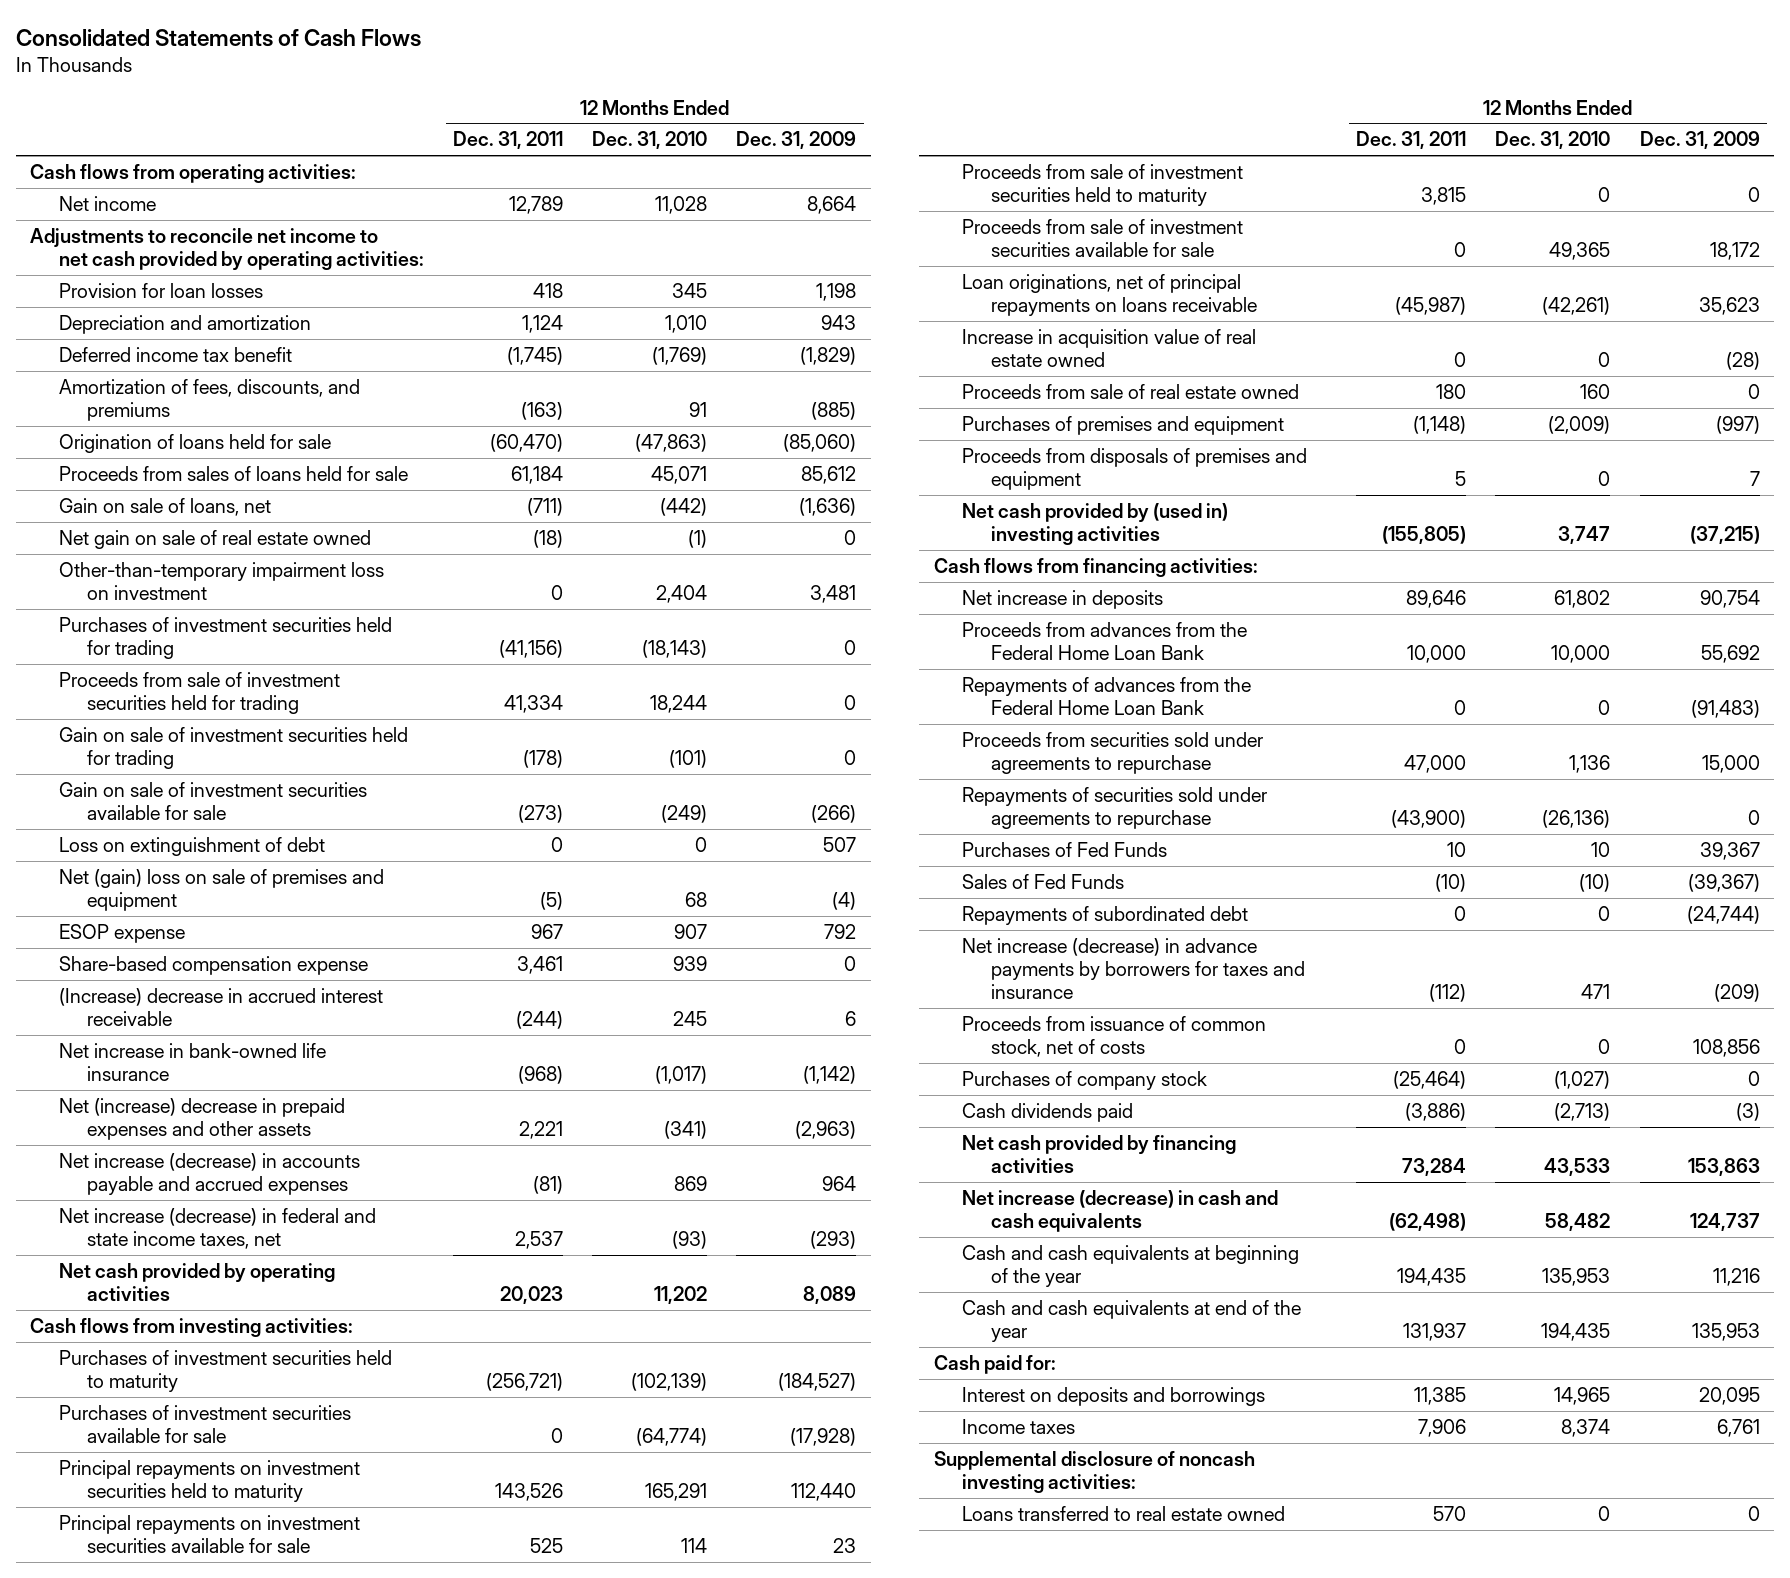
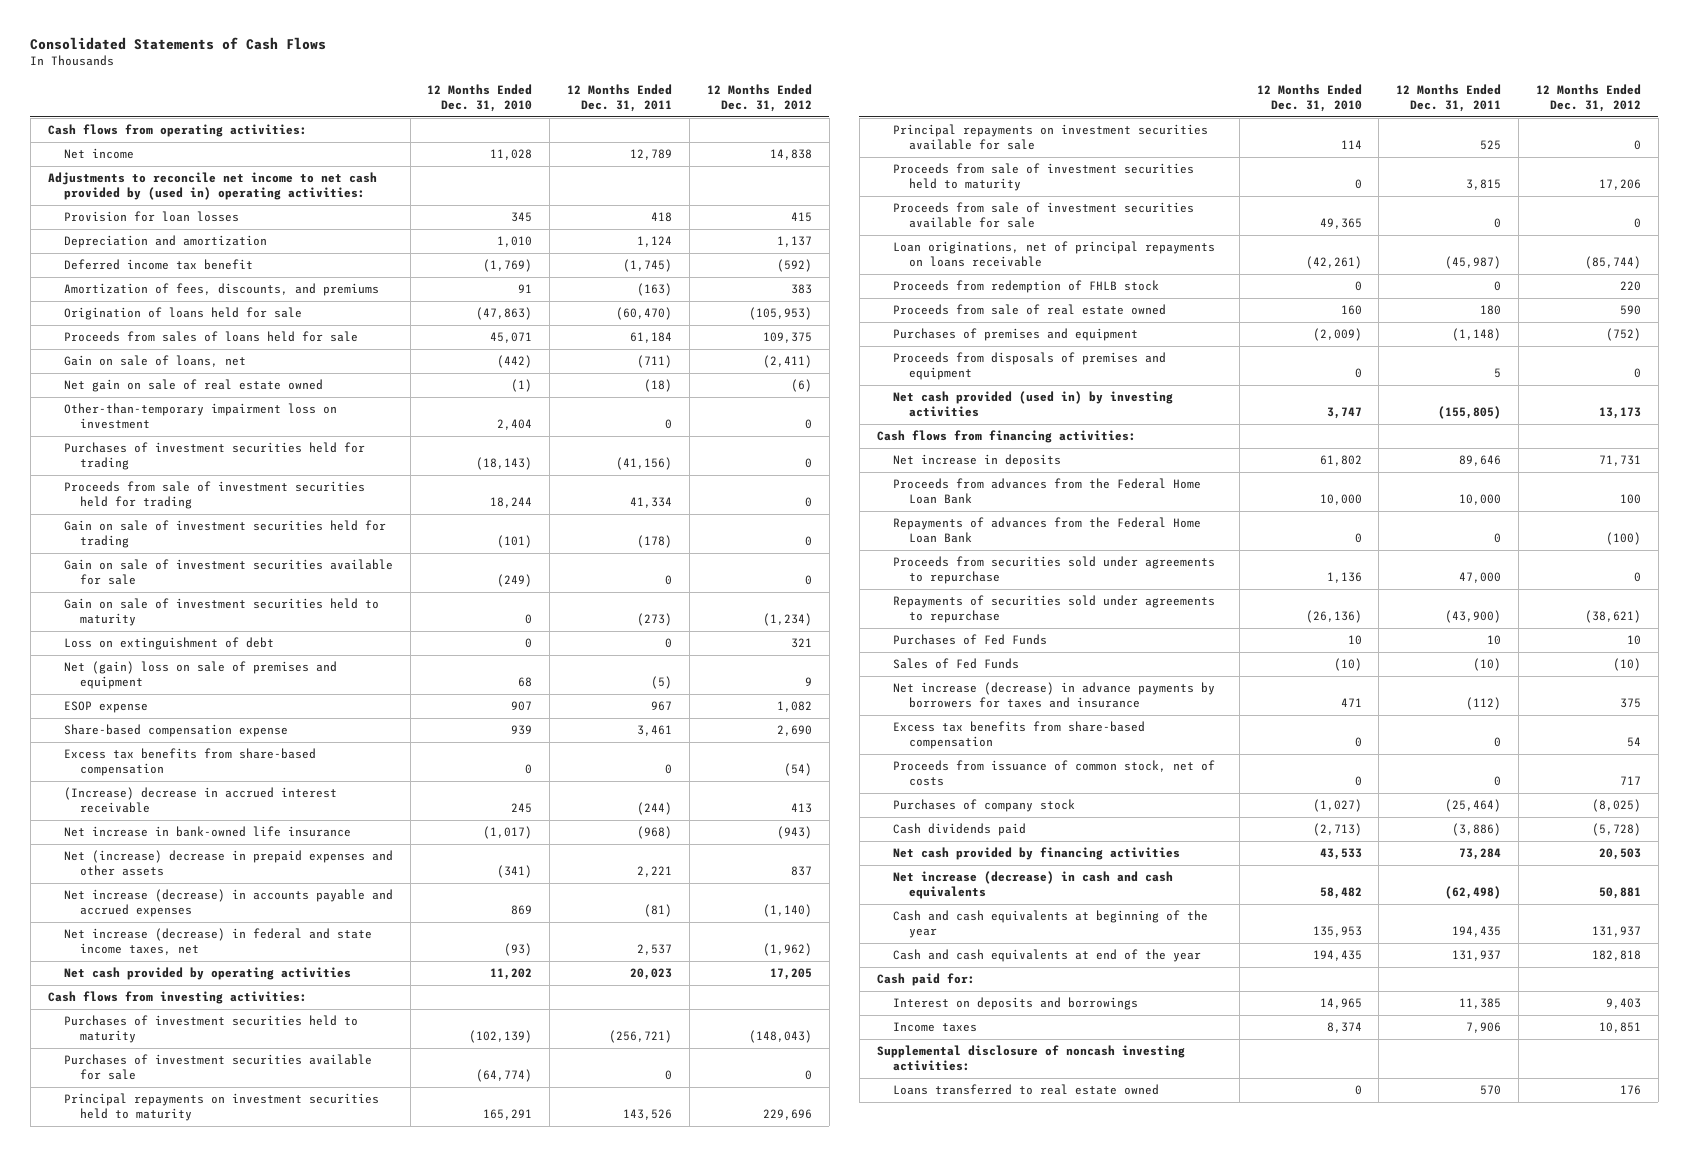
[736,131,857,150] Dec. 31, 2009 -> none
none -> [706,83,812,112] 12 Months Ended Dec. 31, 2012
[30,227,424,270] Adjustments to reconcile net income to net cash provided by operating activities: -> [47,172,377,201] Adjustments to reconcile net income to net cash provided by (used in) operating activities:
[517,804,563,823] (273) -> [665,575,673,586] 0
none -> [63,598,379,627] Gain on sale of investment securities held to maturity
none -> [63,748,316,777] Excess tax benefits from share-based compensation
[962,328,1257,367] Increase in acquisition value of real estate owned -> none
none -> [892,280,1159,294] Proceeds from redemption of FHLB stock
[962,502,1229,545] Net cash provided by (used in) investing activities -> [892,391,1173,418] Net cash provided (used in) by investing activities
[962,905,1249,925] Repayments of subordinated debt -> none
none -> [892,721,1145,750] Excess tax benefits from share-based compensation

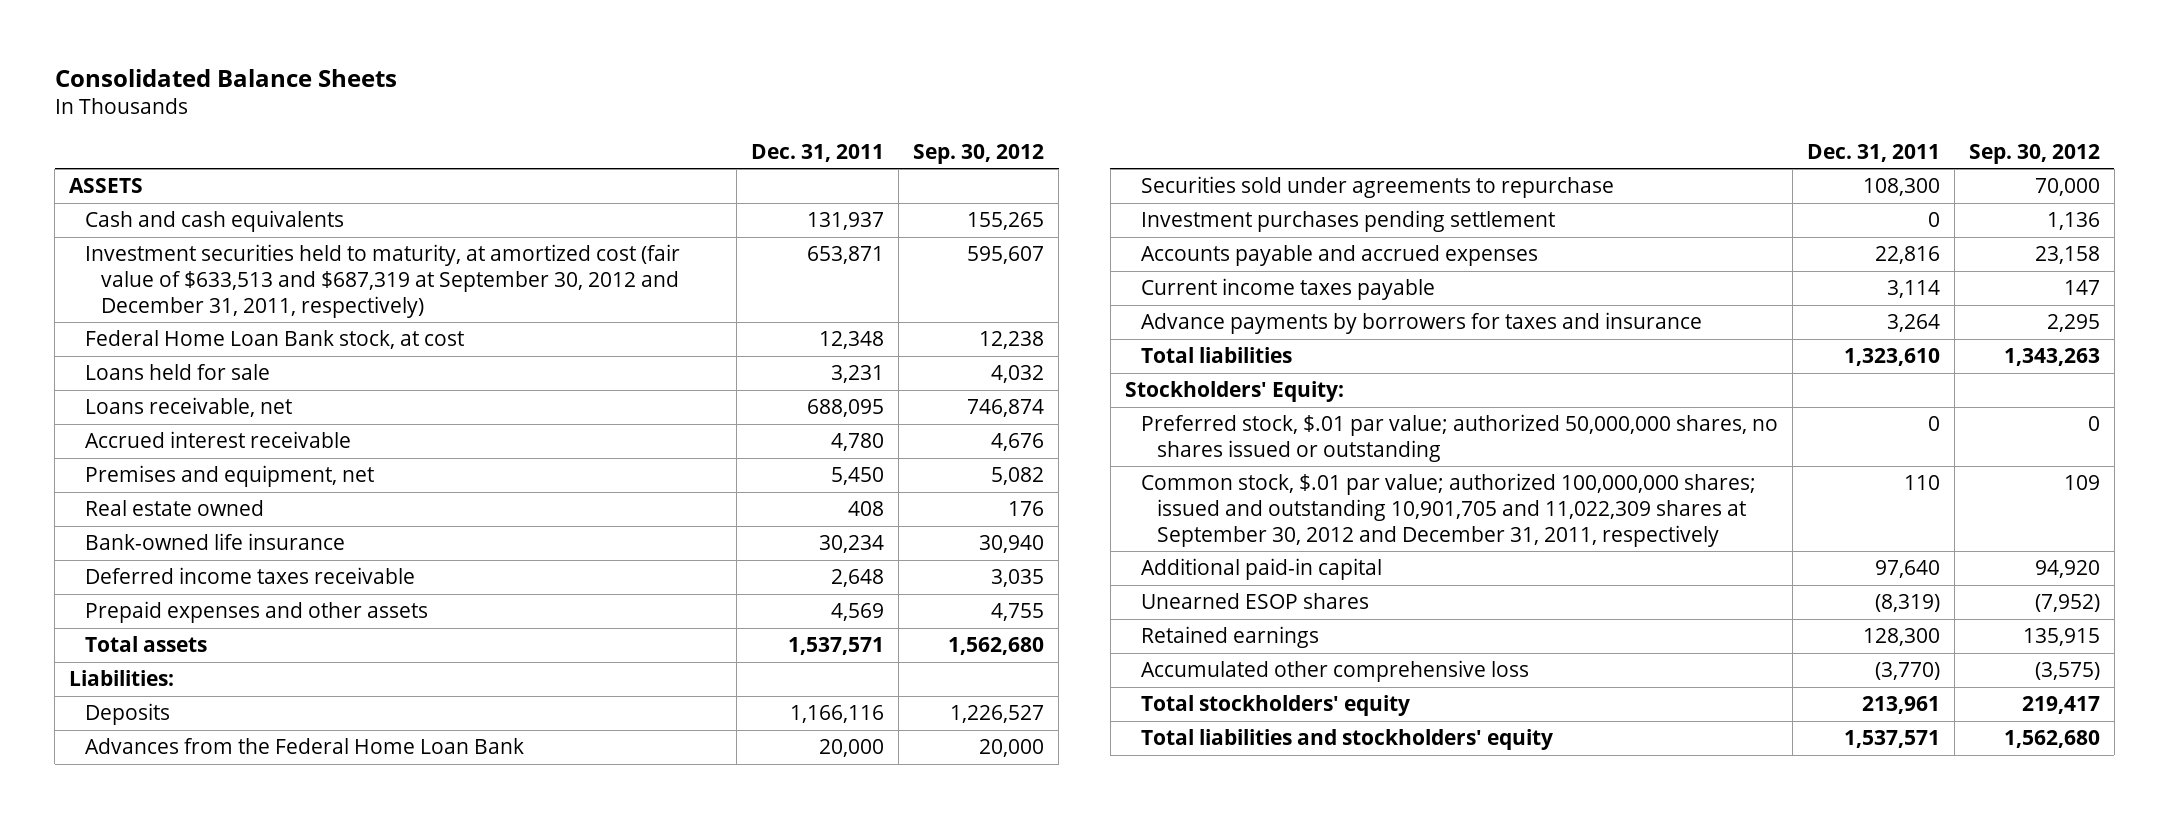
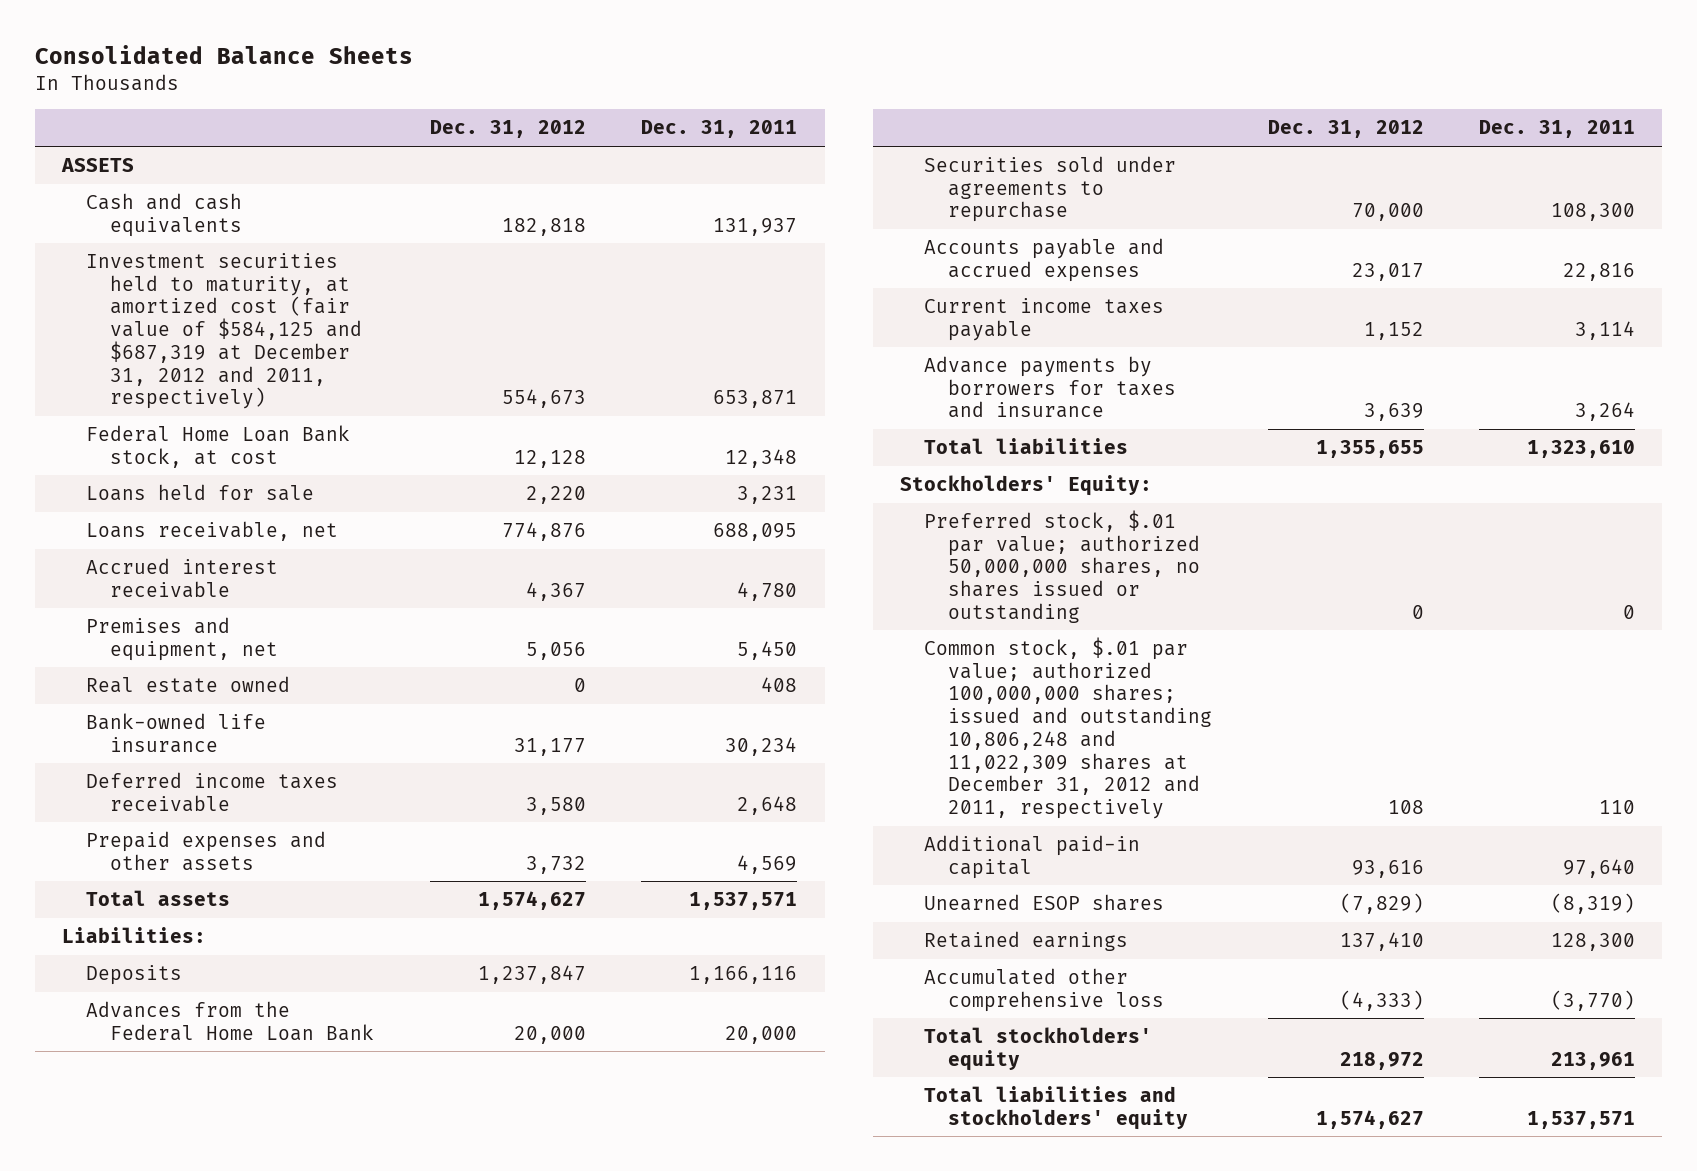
[913,143,1045,164] Sep. 30, 2012 -> none
none -> [429,120,586,139] Dec. 31, 2012
[85,244,681,318] Investment securities held to maturity, at amortized cost (fair value of $633,513 and $687,319 at September 30, 2012 and December 31, 2011, respectively) -> [86,252,363,410] Investment securities held to maturity, at amortized cost (fair value of $584,125 and $687,319 at December 31, 2012 and 2011, respectively)
[1140,210,1555,233] Investment purchases pending settlement -> none
[1140,473,1756,547] Common stock, $.01 par value; authorized 100,000,000 shares; issued and outstanding 10,901,705 and 11,022,309 shares at September 30, 2012 and December 31, 2011, respectively -> [924,636,1213,820] Common stock, $.01 par value; authorized 100,000,000 shares; issued and outstanding 10,806,248 and 11,022,309 shares at December 31, 2012 and 2011, respectively

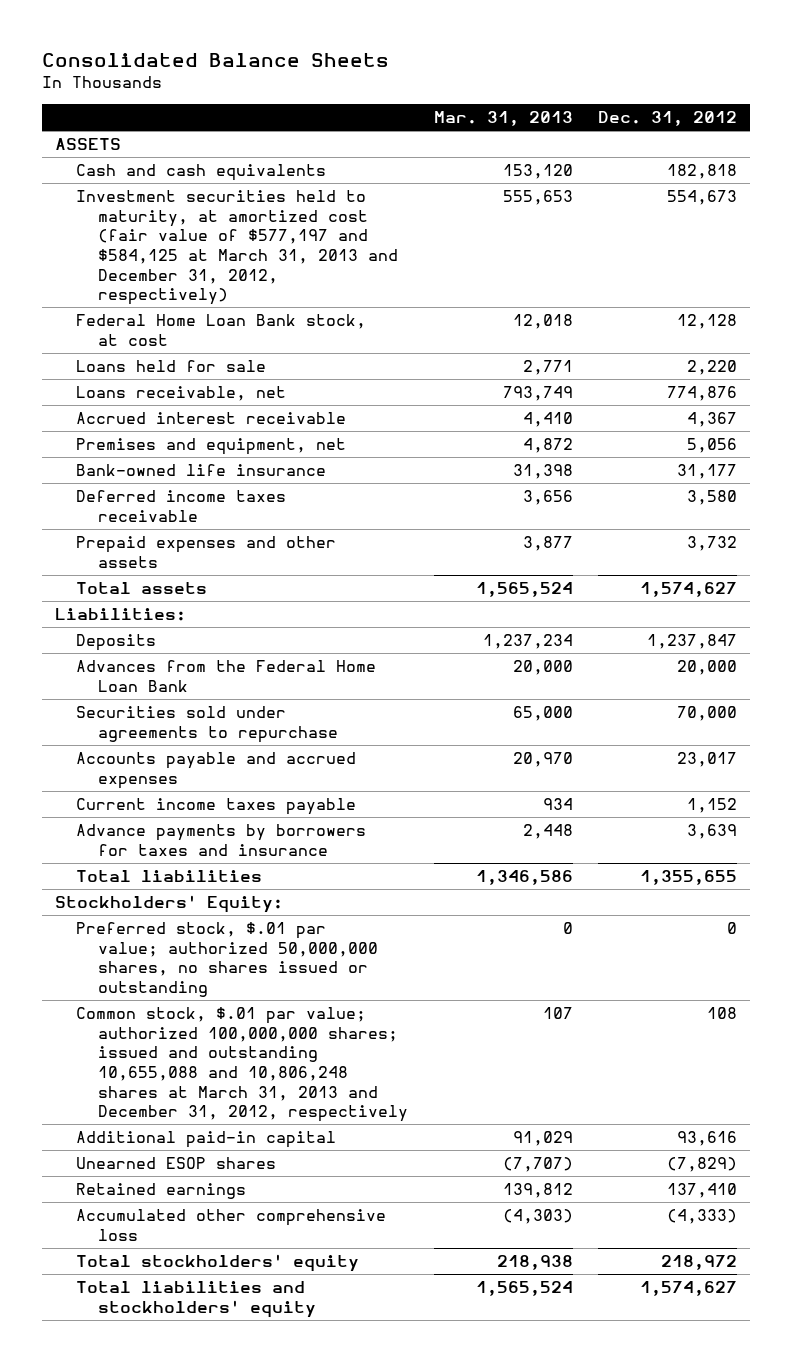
[640,120,797,139] Dec. 31, 2011 -> none
none -> [433,111,573,127] Mar. 31, 2013
[86,252,363,410] Investment securities held to maturity, at amortized cost (fair value of $584,125 and $687,319 at December 31, 2012 and 2011, respectively) -> [76,190,399,306] Investment securities held to maturity, at amortized cost (fair value of $577,197 and $584,125 at March 31, 2013 and December 31, 2012, respectively)
[86,675,291,693] Real estate owned -> none
[924,636,1213,820] Common stock, $.01 par value; authorized 100,000,000 shares; issued and outstanding 10,806,248 and 11,022,309 shares at December 31, 2012 and 2011, respectively -> [76,1007,409,1123] Common stock, $.01 par value; authorized 100,000,000 shares; issued and outstanding 10,655,088 and 10,806,248 shares at March 31, 2013 and December 31, 2012, respectively

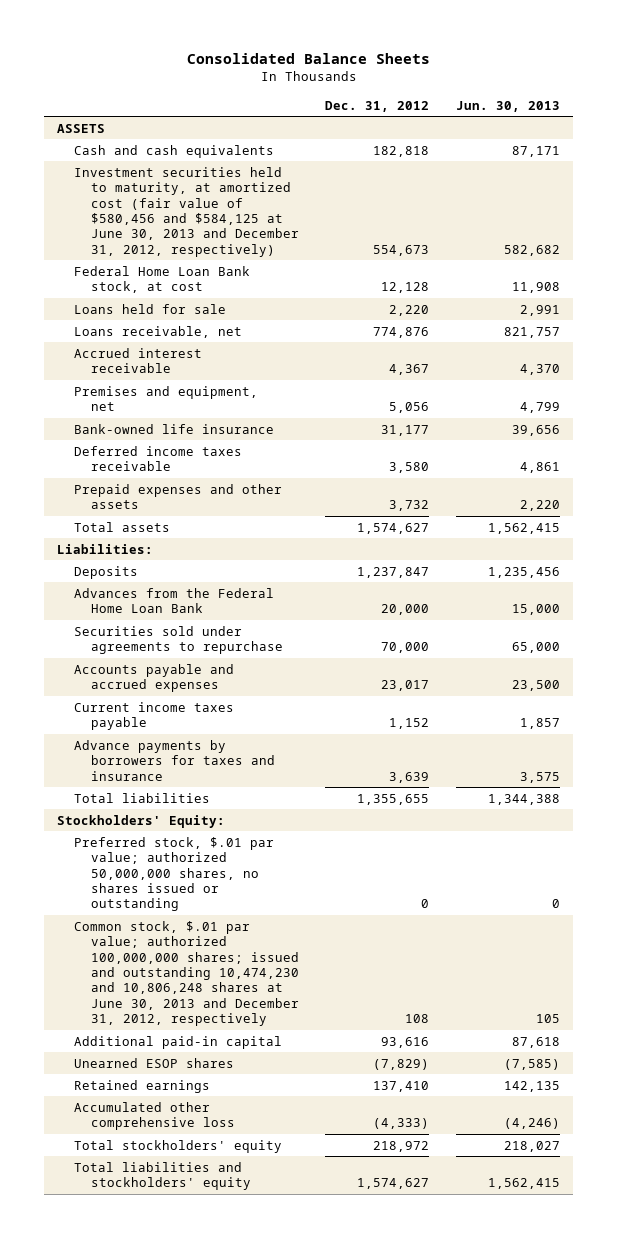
[433,111,573,127] Mar. 31, 2013 -> none
none -> [455,100,560,112] Jun. 30, 2013
[76,190,399,306] Investment securities held to maturity, at amortized cost (fair value of $577,197 and $584,125 at March 31, 2013 and December 31, 2012, respectively) -> [74,166,300,257] Investment securities held to maturity, at amortized cost (fair value of $580,456 and $584,125 at June 30, 2013 and December 31, 2012, respectively)
[76,1007,409,1123] Common stock, $.01 par value; authorized 100,000,000 shares; issued and outstanding 10,655,088 and 10,806,248 shares at March 31, 2013 and December 31, 2012, respectively -> [74,920,300,1027] Common stock, $.01 par value; authorized 100,000,000 shares; issued and outstanding 10,474,230 and 10,806,248 shares at June 30, 2013 and December 31, 2012, respectively

